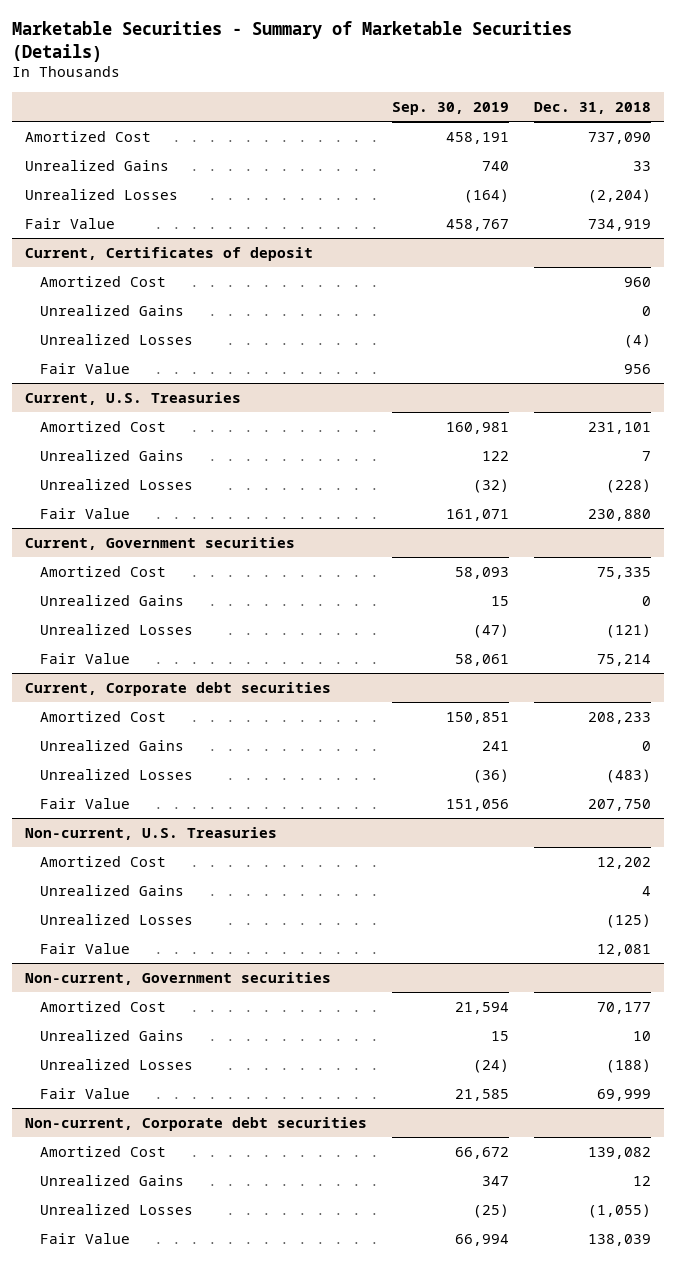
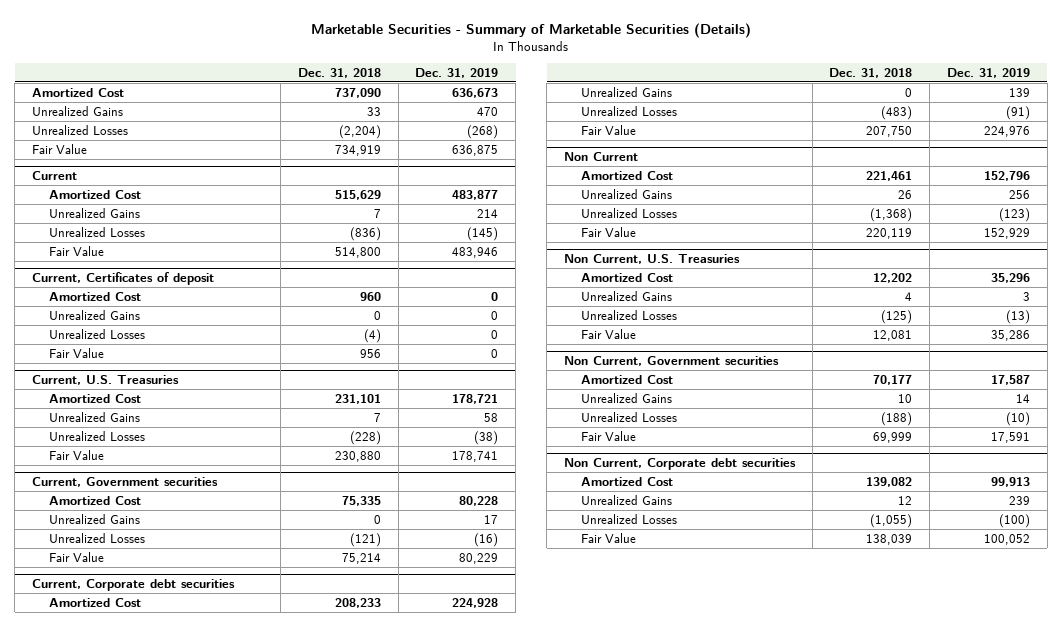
[391,101,509,115] Sep. 30, 2019 -> none
none -> [415,67,499,78] Dec. 31, 2019
none -> [32,171,78,181] Current
none -> [49,189,142,199] Amortized Cost
none -> [49,207,141,218] Unrealized Gains
none -> [49,226,146,237] Unrealized Losses
none -> [49,245,105,256] Fair Value
none -> [563,152,638,162] Non Current
none -> [581,170,674,180] Amortized Cost
none -> [581,188,673,199] Unrealized Gains
none -> [581,207,678,218] Unrealized Losses
none -> [581,226,637,237] Fair Value
[24,826,277,840] Non-current, U.S. Treasuries -> [563,254,740,265] Non Current, U.S. Treasuries
[24,971,331,985] Non-current, Government securities -> [563,356,779,367] Non Current, Government securities
[24,1116,367,1131] Non-current, Corporate debt securities -> [563,458,796,471] Non Current, Corporate debt securities

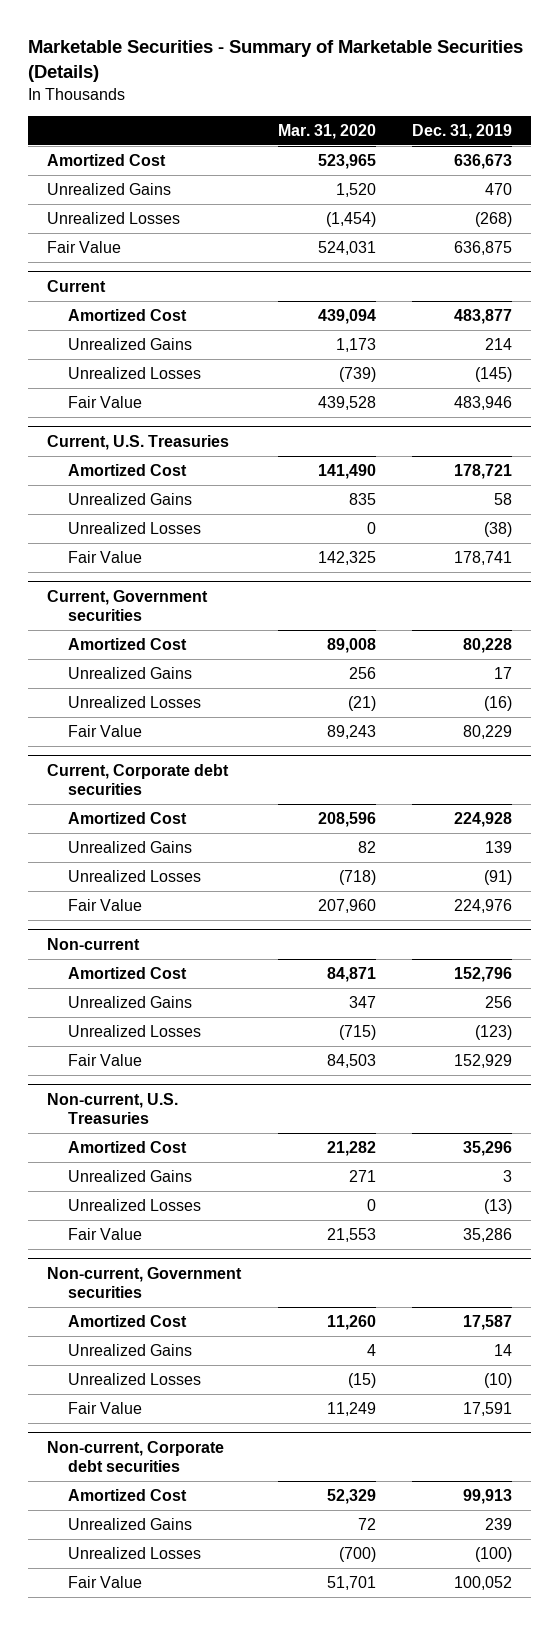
[297,67,381,78] Dec. 31, 2018 -> none
none -> [277,123,376,139] Mar. 31, 2020
[32,272,215,286] Current, Certificates of deposit -> none
[49,291,142,301] Amortized Cost -> none
[49,309,141,320] Unrealized Gains -> none
[49,328,146,339] Unrealized Losses -> none
[49,347,105,358] Fair Value -> none
[563,152,638,162] Non Current -> [46,937,140,950] Non-current
[563,254,740,265] Non Current, U.S. Treasuries -> [46,1092,178,1124] Non-current, U.S. Treasuries
[563,356,779,367] Non Current, Government securities -> [46,1266,242,1298] Non-current, Government securities
[563,458,796,471] Non Current, Corporate debt securities -> [46,1440,224,1472] Non-current, Corporate debt securities

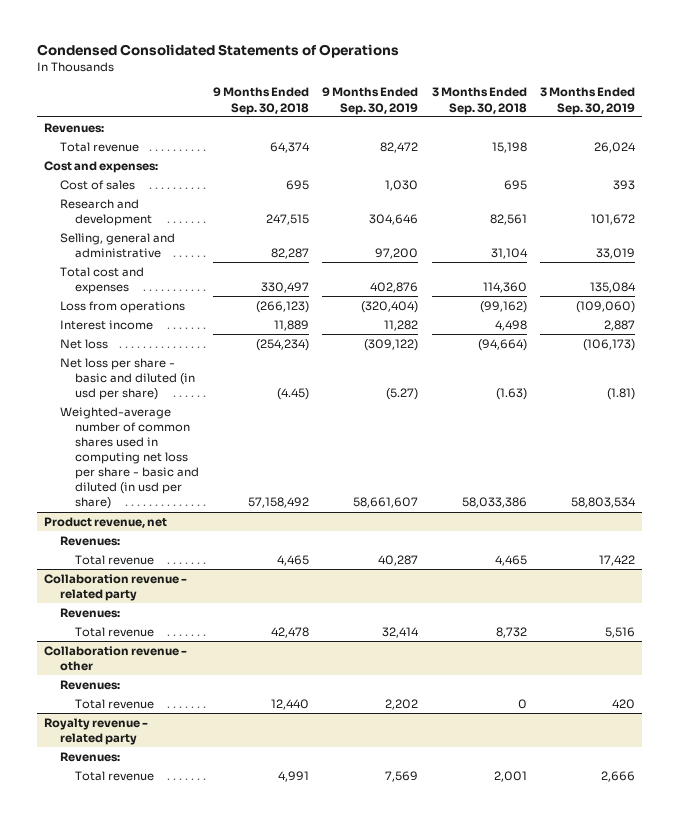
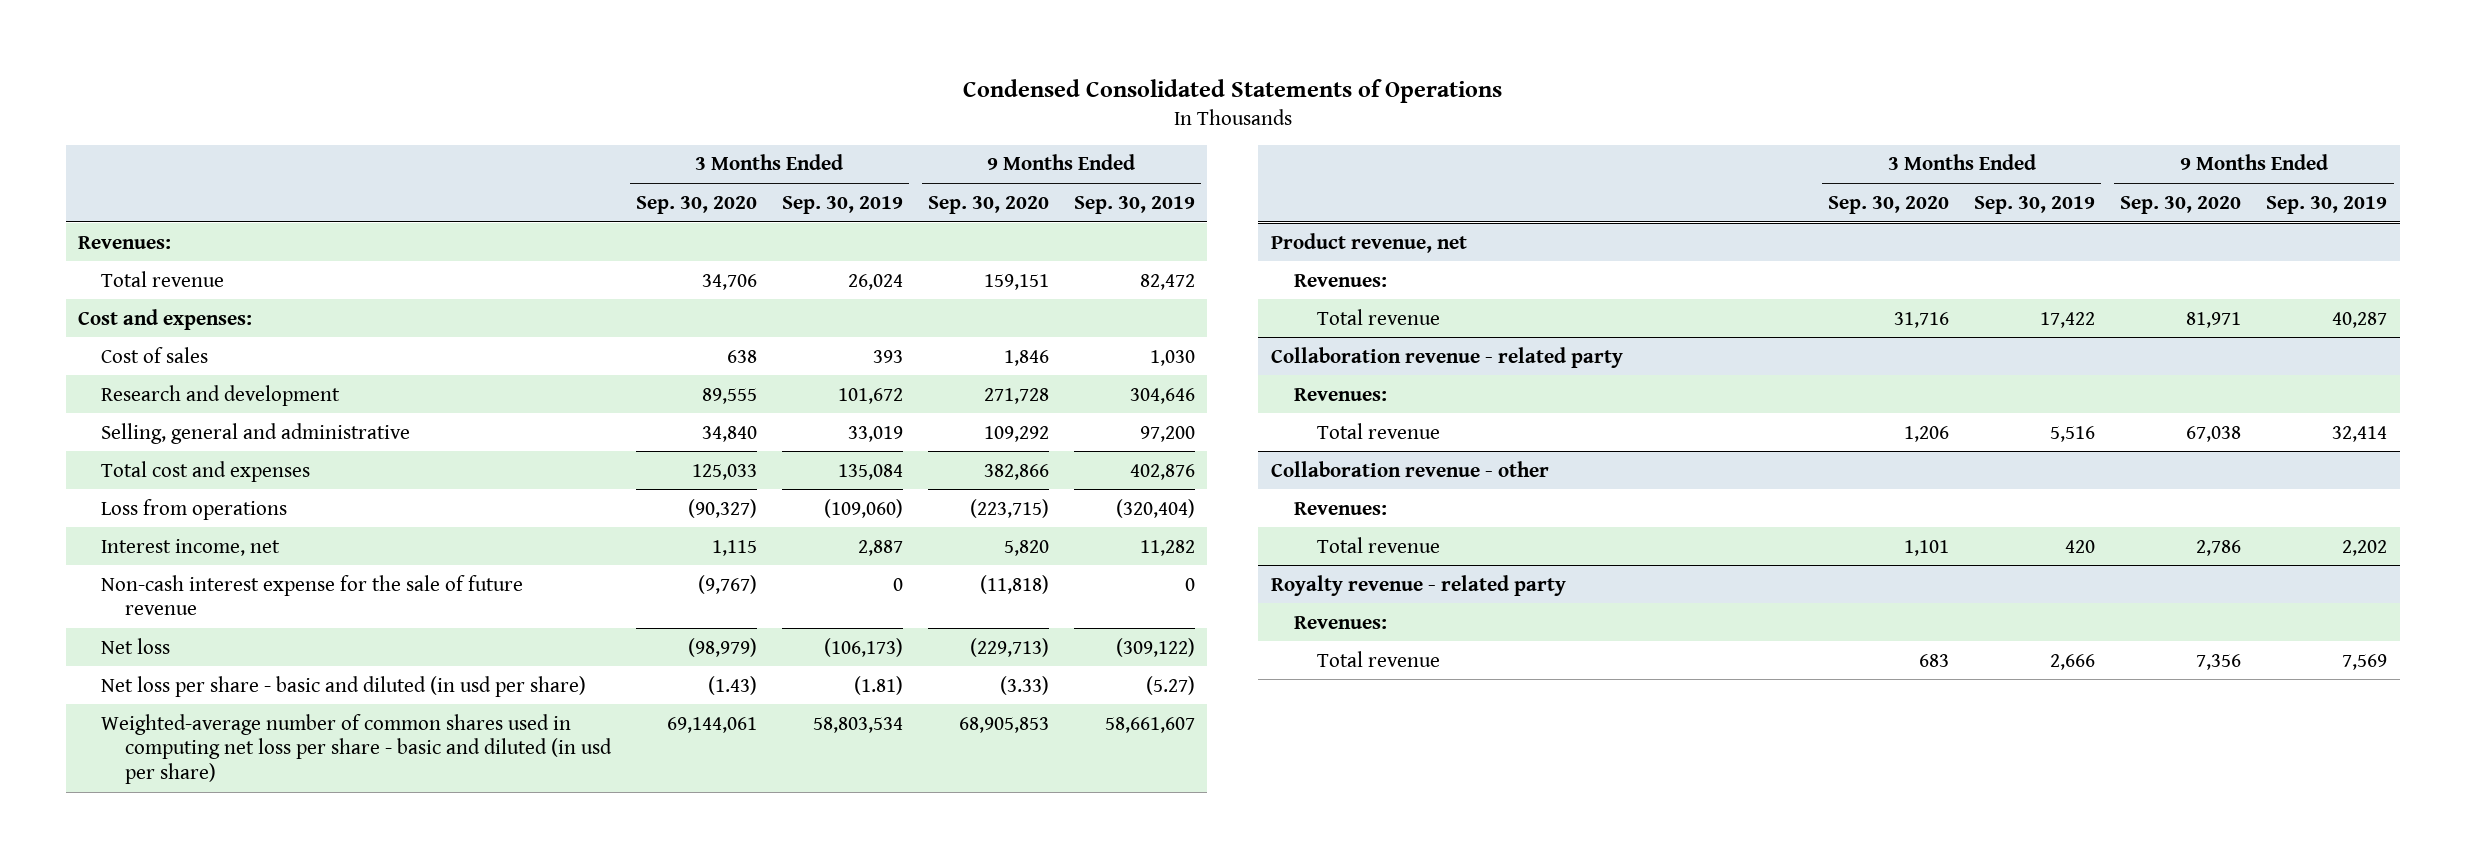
[212,87,309,115] 9 Months Ended Sep. 30, 2018 -> none
[431,87,527,115] 3 Months Ended Sep. 30, 2018 -> none
none -> [635,195,757,214] Sep. 30, 2020
none -> [927,195,1049,214] Sep. 30, 2020
[59,319,153,330] Interest income -> [101,538,281,556] Interest income, net
none -> [101,574,524,616] Non-cash interest expense for the sale of future revenue

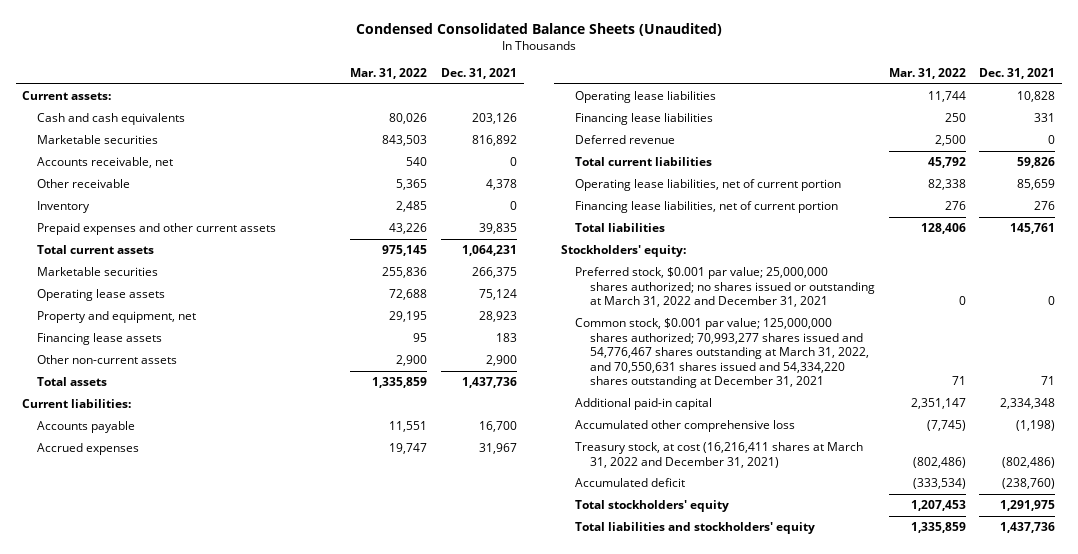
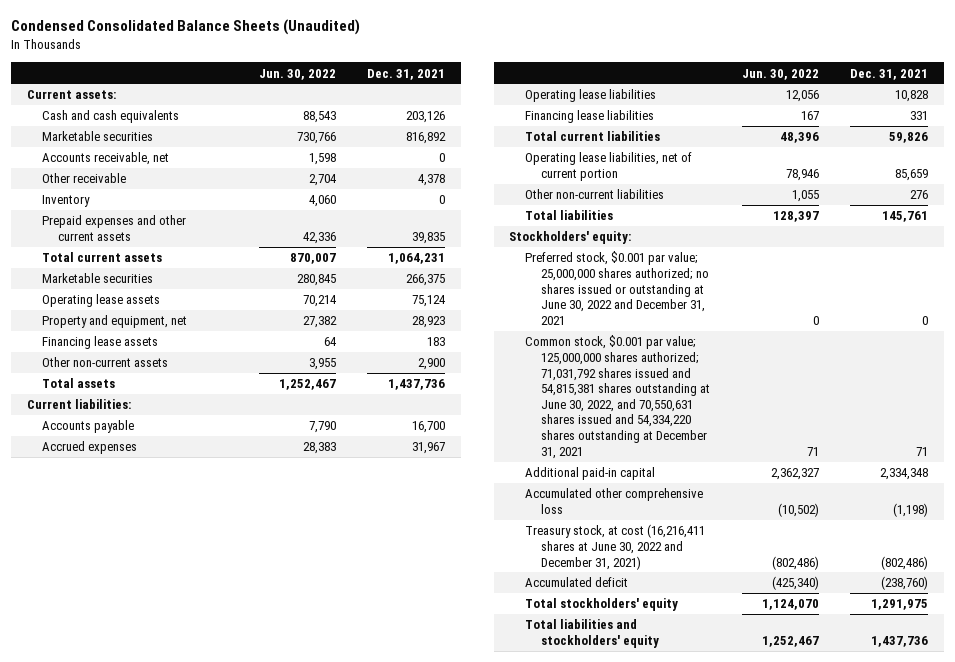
[350,68,428,80] Mar. 31, 2022 -> none
none -> [258,68,336,80] Jun. 30, 2022
[575,135,676,145] Deferred revenue -> none
[575,201,839,214] Financing lease liabilities, net of current portion -> [525,189,665,200] Other non-current liabilities
[575,267,876,308] Preferred stock, $0.001 par value; 25,000,000 shares authorized; no shares issued or outstanding at March 31, 2022 and December 31, 2021 -> [525,251,710,325] Preferred stock, $0.001 par value; 25,000,000 shares authorized; no shares issued or outstanding at June 30, 2022 and December 31, 2021
[575,318,870,389] Common stock, $0.001 par value; 125,000,000 shares authorized; 70,993,277 shares issued and 54,776,467 shares outstanding at March 31, 2022, and 70,550,631 shares issued and 54,334,220 shares outstanding at December 31, 2021 -> [525,335,711,459] Common stock, $0.001 par value; 125,000,000 shares authorized; 71,031,792 shares issued and 54,815,381 shares outstanding at June 30, 2022, and 70,550,631 shares issued and 54,334,220 shares outstanding at December 31, 2021
[575,442,864,468] Treasury stock, at cost (16,216,411 shares at March 31, 2022 and December 31, 2021) -> [525,524,706,570] Treasury stock, at cost (16,216,411 shares at June 30, 2022 and December 31, 2021)

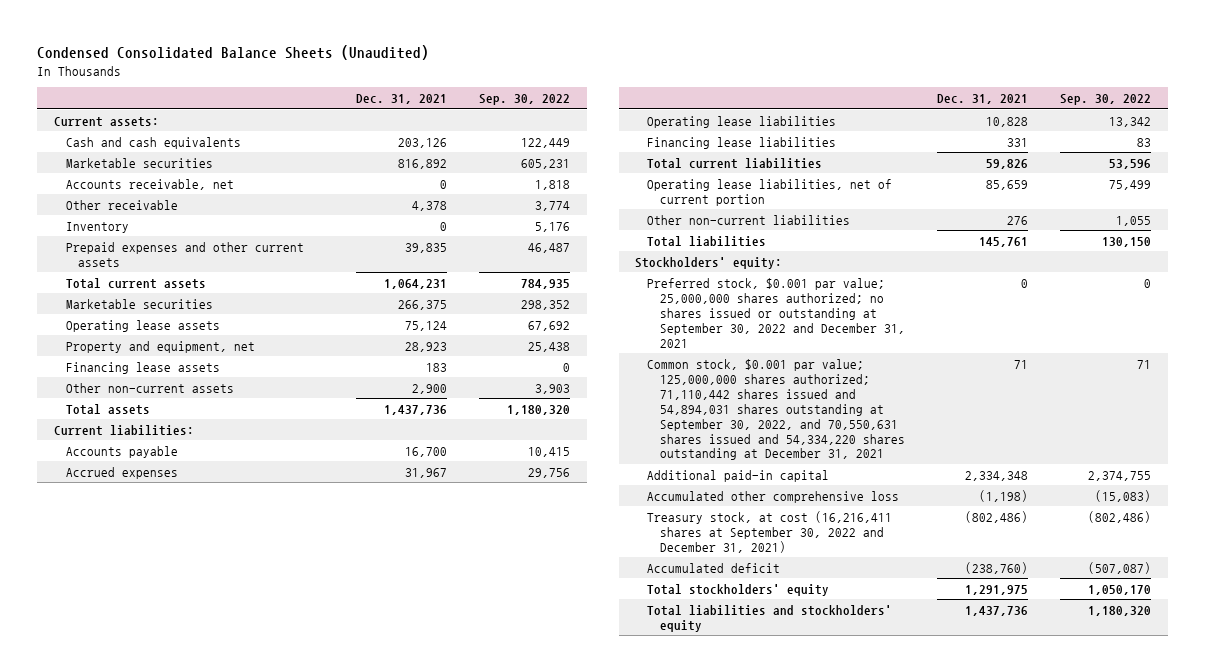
[258,68,336,80] Jun. 30, 2022 -> none
none -> [479,94,571,106] Sep. 30, 2022
[525,251,710,325] Preferred stock, $0.001 par value; 25,000,000 shares authorized; no shares issued or outstanding at June 30, 2022 and December 31, 2021 -> [647,277,905,348] Preferred stock, $0.001 par value; 25,000,000 shares authorized; no shares issued or outstanding at September 30, 2022 and December 31, 2021
[525,335,711,459] Common stock, $0.001 par value; 125,000,000 shares authorized; 71,031,792 shares issued and 54,815,381 shares outstanding at June 30, 2022, and 70,550,631 shares issued and 54,334,220 shares outstanding at December 31, 2021 -> [647,358,905,461] Common stock, $0.001 par value; 125,000,000 shares authorized; 71,110,442 shares issued and 54,894,031 shares outstanding at September 30, 2022, and 70,550,631 shares issued and 54,334,220 shares outstanding at December 31, 2021
[525,524,706,570] Treasury stock, at cost (16,216,411 shares at June 30, 2022 and December 31, 2021) -> [647,510,893,553] Treasury stock, at cost (16,216,411 shares at September 30, 2022 and December 31, 2021)

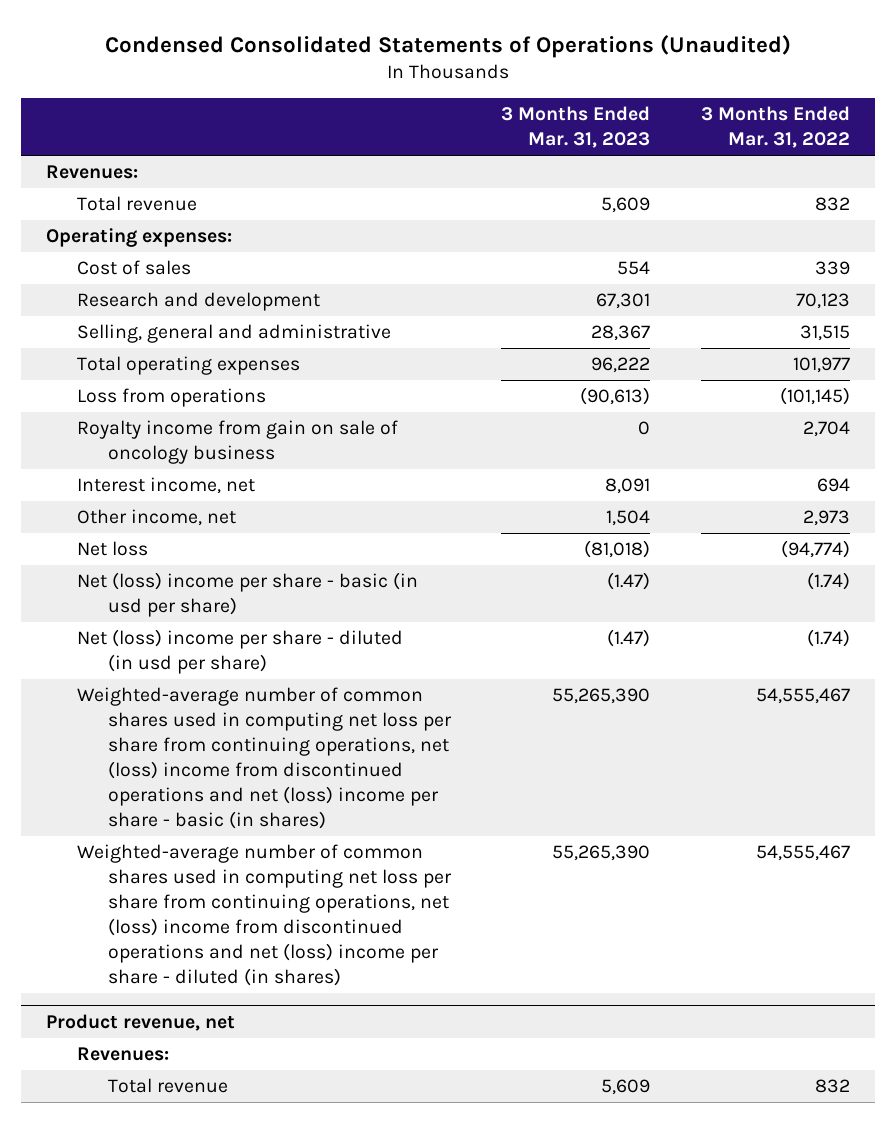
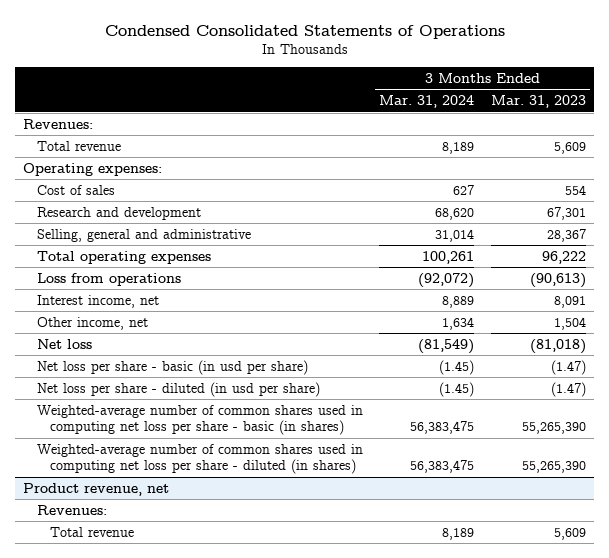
[104,34,791,58] Condensed Consolidated Statements of Operations (Unaudited) -> [104,24,505,39] Condensed Consolidated Statements of Operations
[700,106,850,149] 3 Months Ended Mar. 31, 2022 -> none
none -> [379,95,475,109] Mar. 31, 2024
[76,420,398,465] Royalty income from gain on sale of oncology business -> none
[76,572,418,618] Net (loss) income per share - basic (in usd per share) -> [36,359,308,375] Net loss per share - basic (in usd per share)
[76,629,403,675] Net (loss) income per share - diluted (in usd per share) -> [36,381,320,397] Net loss per share - diluted (in usd per share)
[76,687,452,829] Weighted-average number of common shares used in computing net loss per share from continuing operations, net (loss) income from discontinued operations and net (loss) income per share - basic (in shares) -> [36,404,363,436] Weighted-average number of common shares used in computing net loss per share - basic (in shares)
[76,844,452,986] Weighted-average number of common shares used in computing net loss per share from continuing operations, net (loss) income from discontinued operations and net (loss) income per share - diluted (in shares) -> [36,443,363,475] Weighted-average number of common shares used in computing net loss per share - diluted (in shares)

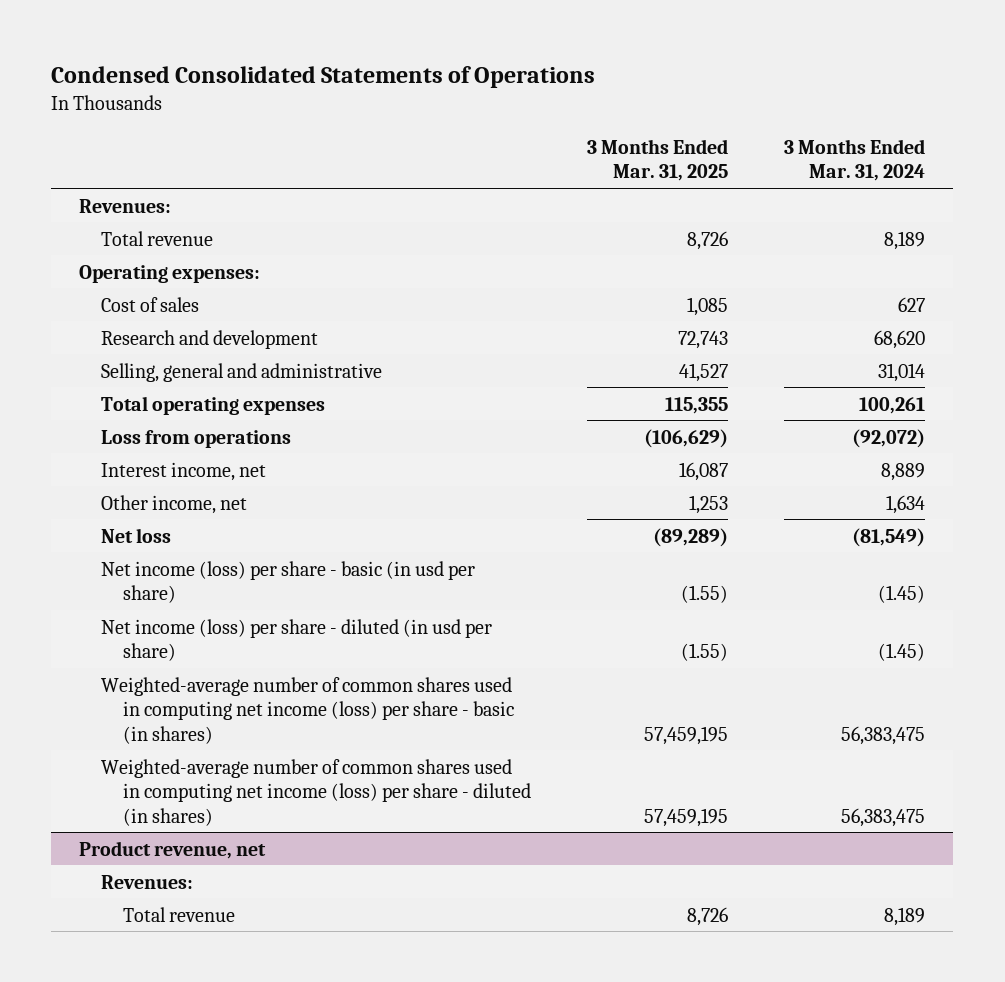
[490,95,586,109] Mar. 31, 2023 -> none
none -> [587,138,729,182] 3 Months Ended Mar. 31, 2025
[36,359,308,375] Net loss per share - basic (in usd per share) -> [101,560,476,604] Net income (loss) per share - basic (in usd per share)
[36,381,320,397] Net loss per share - diluted (in usd per share) -> [101,618,493,662] Net income (loss) per share - diluted (in usd per share)
[36,404,363,436] Weighted-average number of common shares used in computing net loss per share - basic (in shares) -> [101,676,514,744] Weighted-average number of common shares used in computing net income (loss) per share - basic (in shares)
[36,443,363,475] Weighted-average number of common shares used in computing net loss per share - diluted (in shares) -> [101,758,531,826] Weighted-average number of common shares used in computing net income (loss) per share - diluted (in shares)

